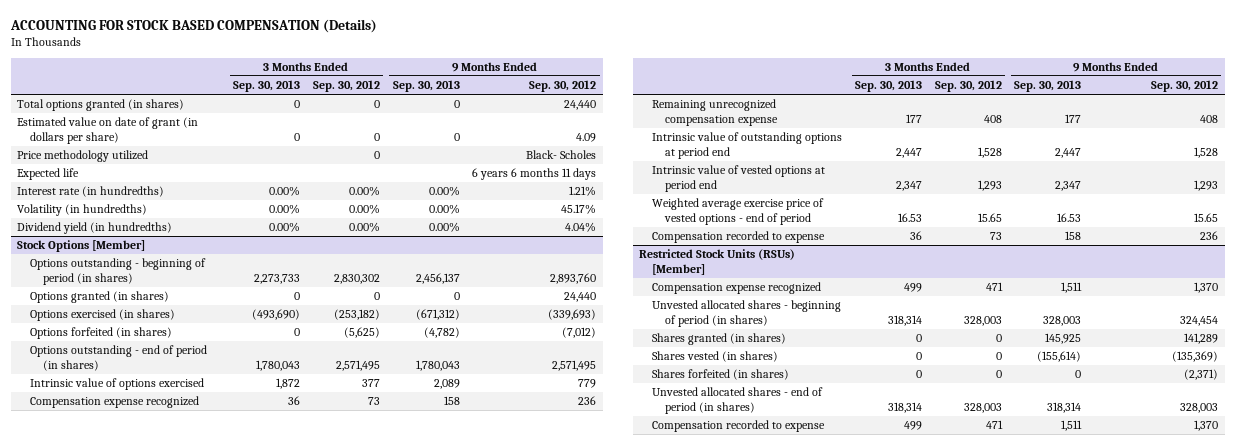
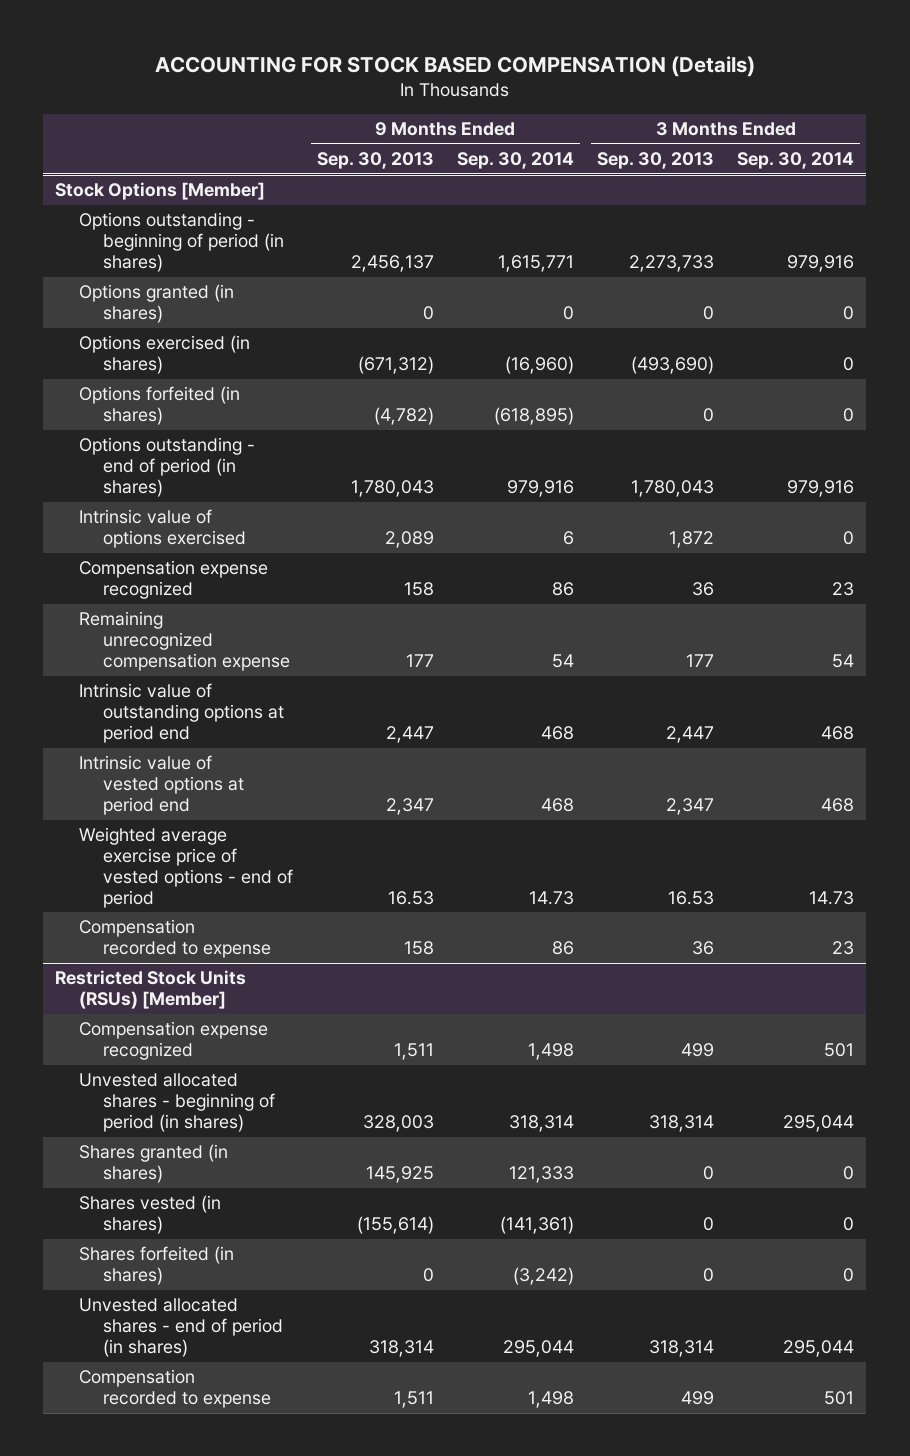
[312,80,380,93] Sep. 30, 2012 -> none
[529,80,597,93] Sep. 30, 2012 -> none
none -> [456,152,574,170] Sep. 30, 2014
none -> [737,152,855,170] Sep. 30, 2014
[17,99,185,112] Total options granted (in shares) -> none
[17,117,199,145] Estimated value on date of grant (in dollars per share) -> none
[17,150,149,163] Price methodology utilized -> none
[17,168,80,181] Expected life -> none
[17,186,165,198] Interest rate (in hundredths) -> none
[17,204,148,217] Volatility (in hundredths) -> none
[17,222,173,235] Dividend yield (in hundredths) -> none

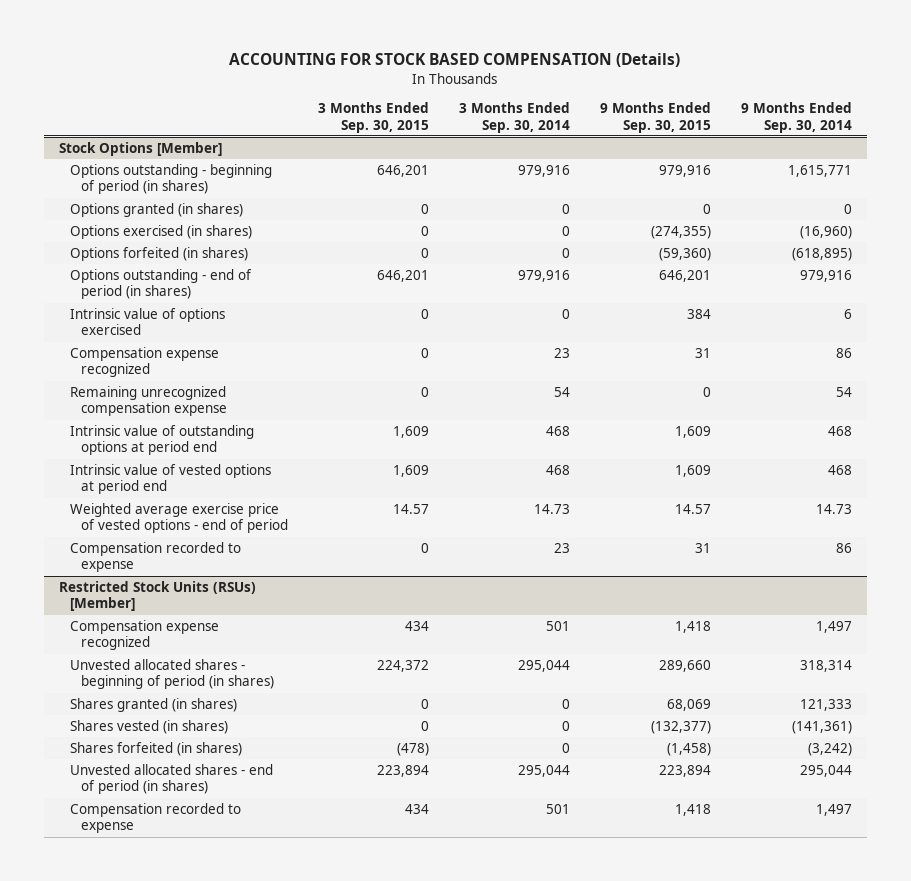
[316,152,434,170] Sep. 30, 2013 -> none
[597,152,715,170] Sep. 30, 2013 -> none
none -> [318,102,430,133] 3 Months Ended Sep. 30, 2015
none -> [599,102,711,133] 9 Months Ended Sep. 30, 2015
[527,1043,574,1061] 1,498 -> [815,620,852,633] 1,497
[527,1391,574,1409] 1,498 -> [815,803,852,816] 1,497

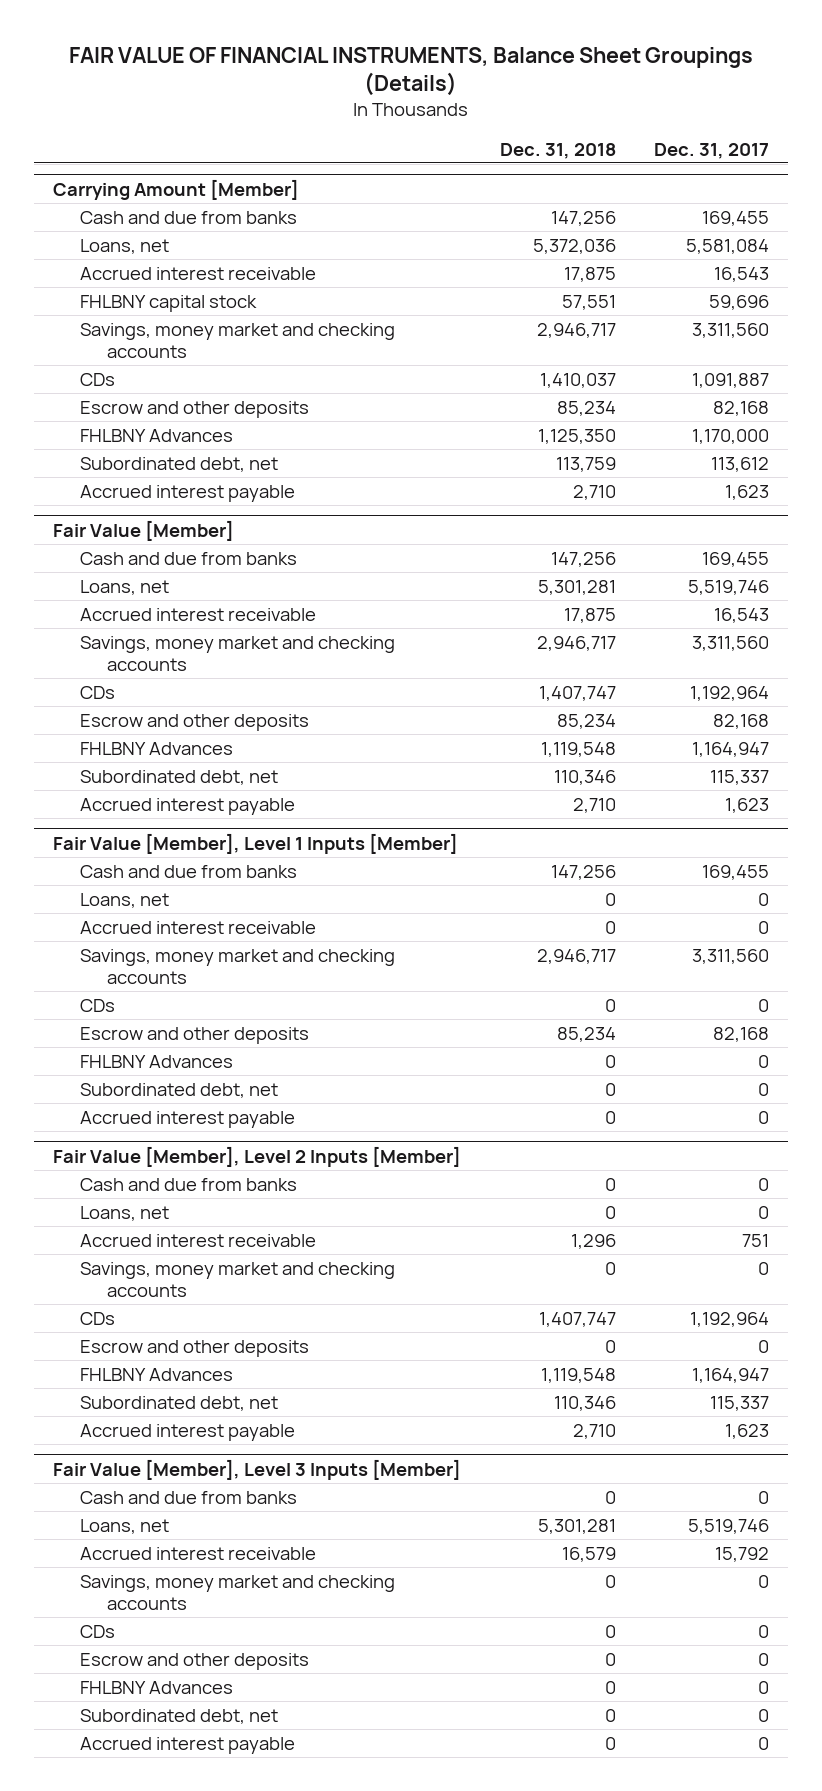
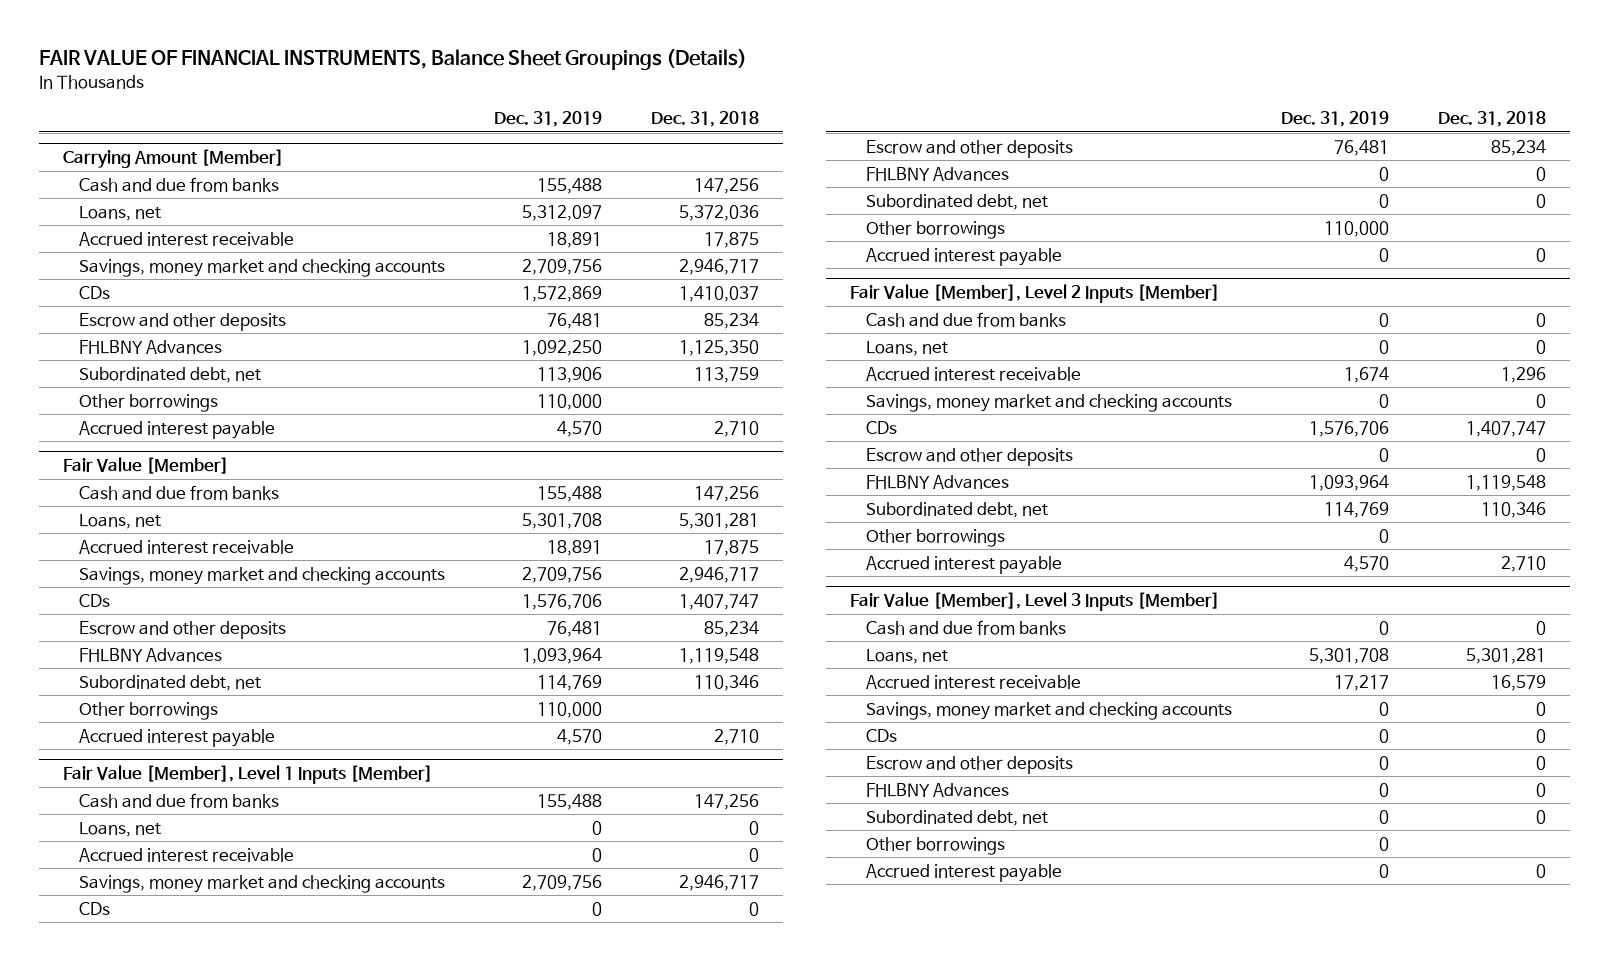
[654,142,770,159] Dec. 31, 2017 -> none
none -> [494,111,603,128] Dec. 31, 2019
[79,294,257,312] FHLBNY capital stock -> none
none -> [79,393,219,412] Other borrowings
none -> [79,701,219,720] Other borrowings
none -> [866,220,1006,239] Other borrowings
none -> [866,528,1006,547] Other borrowings
none -> [866,836,1006,855] Other borrowings

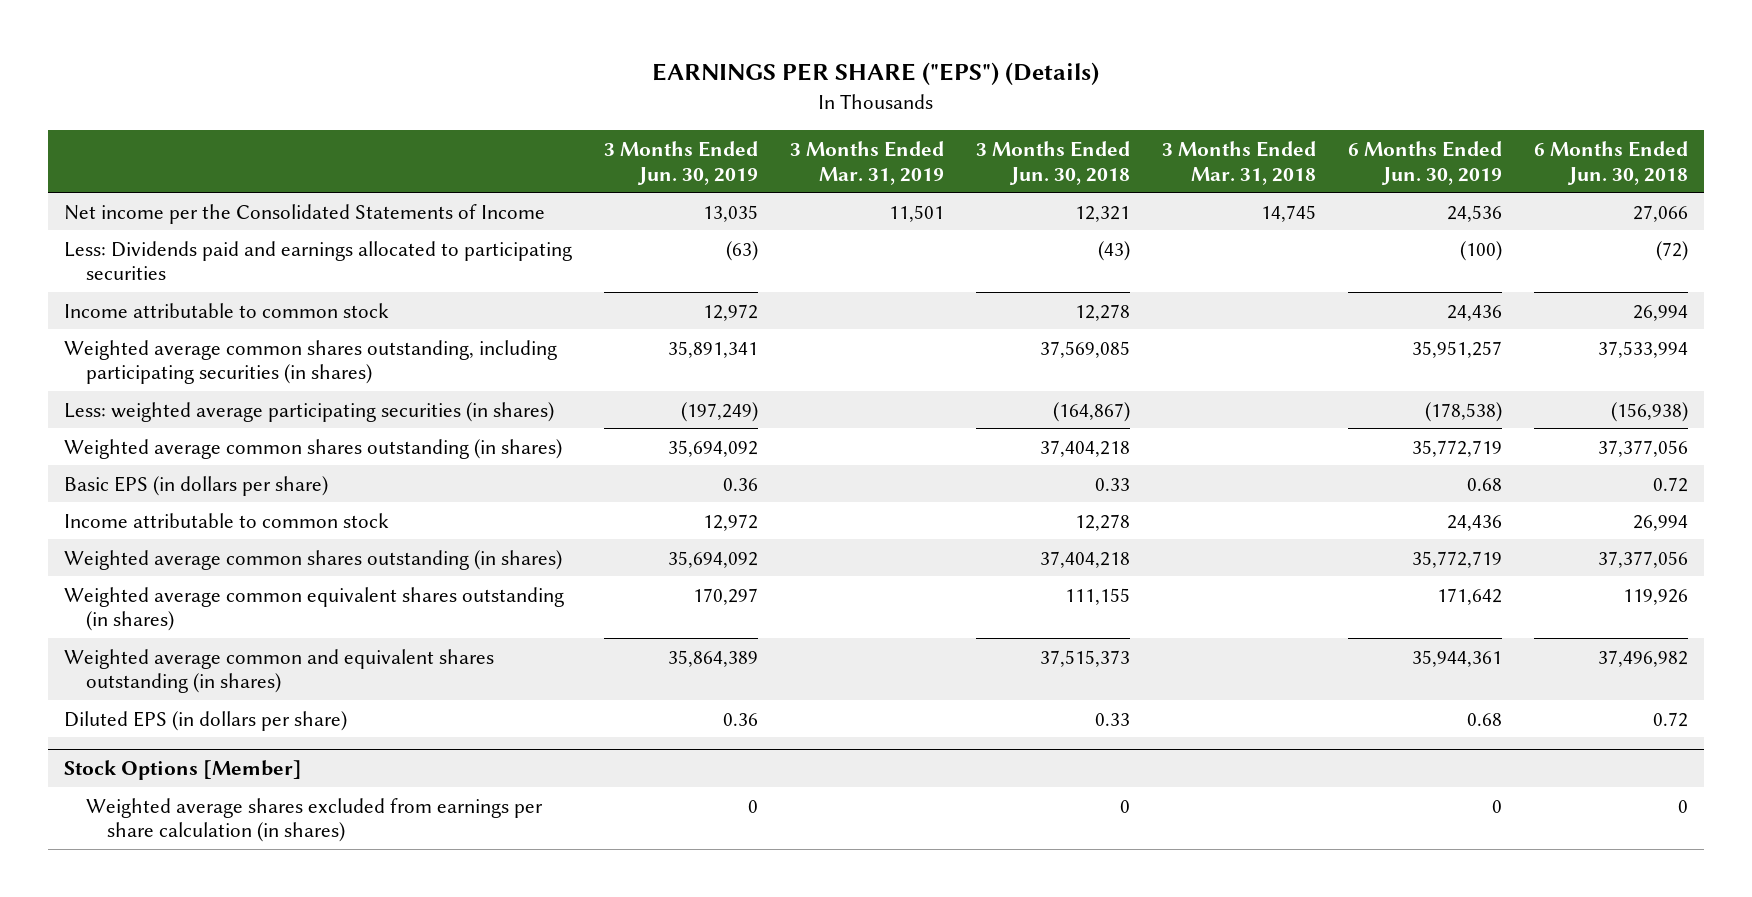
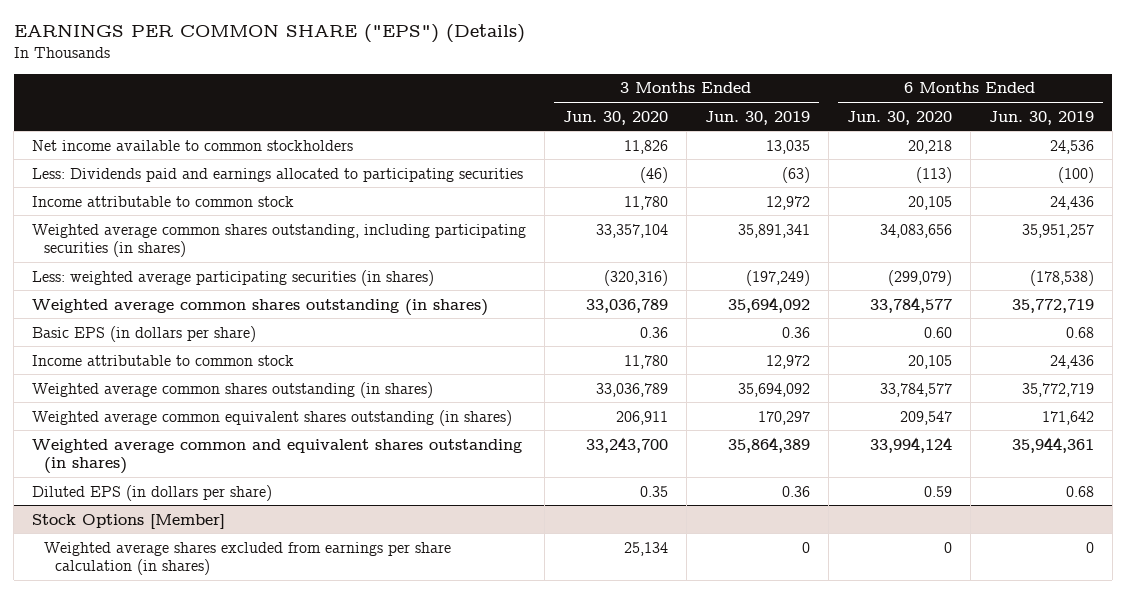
[651,62,1099,86] EARNINGS PER SHARE ("EPS") (Details) -> [13,24,525,44] EARNINGS PER COMMON SHARE ("EPS") (Details)
[789,140,944,185] 3 Months Ended Mar. 31, 2019 -> none
[975,140,1130,185] 3 Months Ended Jun. 30, 2018 -> none
[1161,140,1316,185] 3 Months Ended Mar. 31, 2018 -> none
[1534,140,1689,185] 6 Months Ended Jun. 30, 2018 -> none
none -> [562,110,668,125] Jun. 30, 2020
none -> [846,110,952,125] Jun. 30, 2020
[63,203,545,224] Net income per the Consolidated Statements of Income -> [32,139,354,151] Net income available to common stockholders

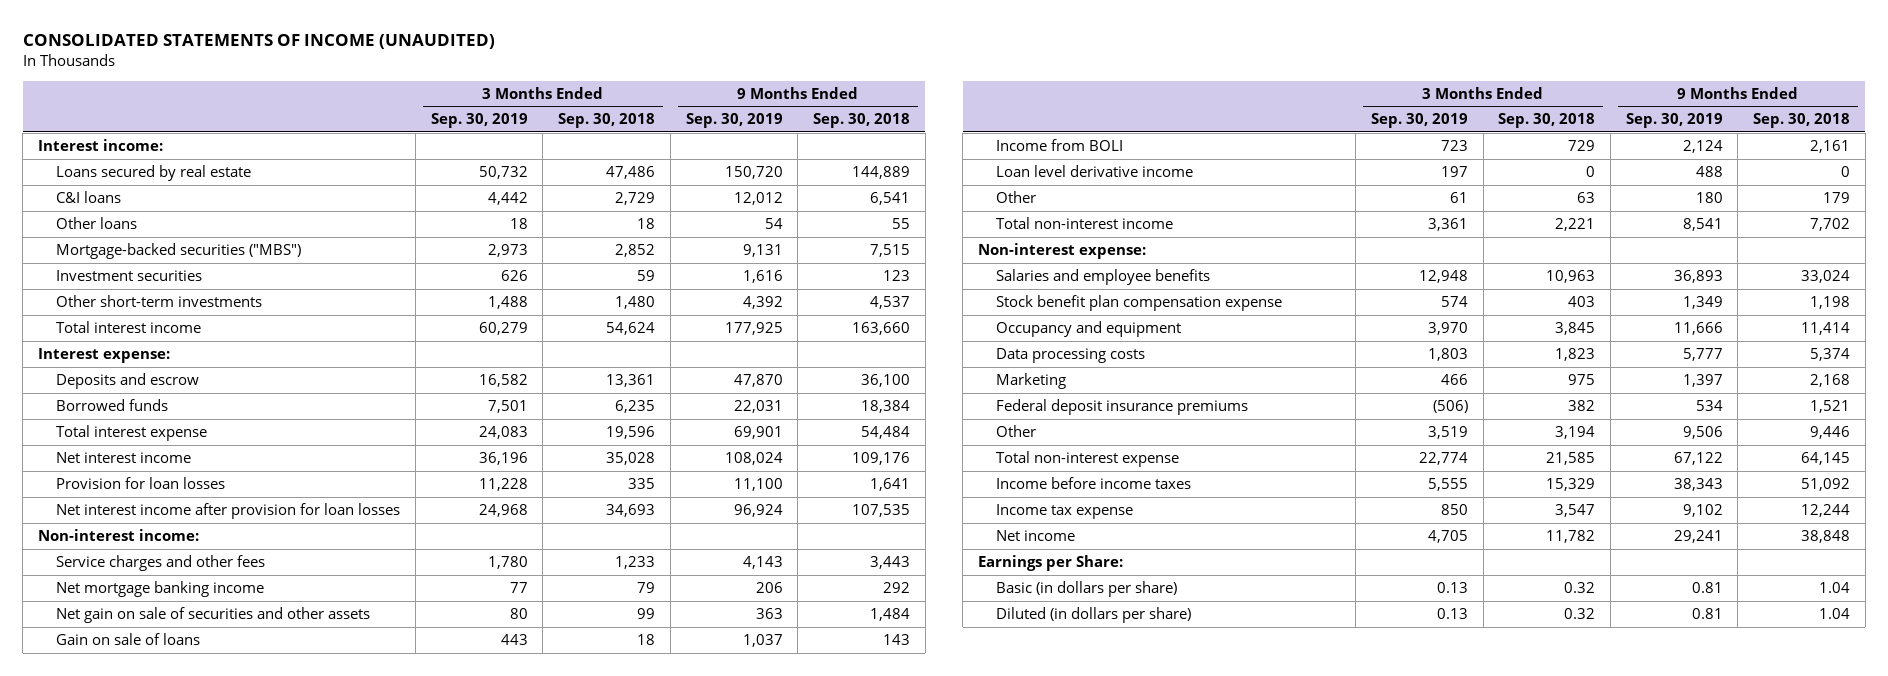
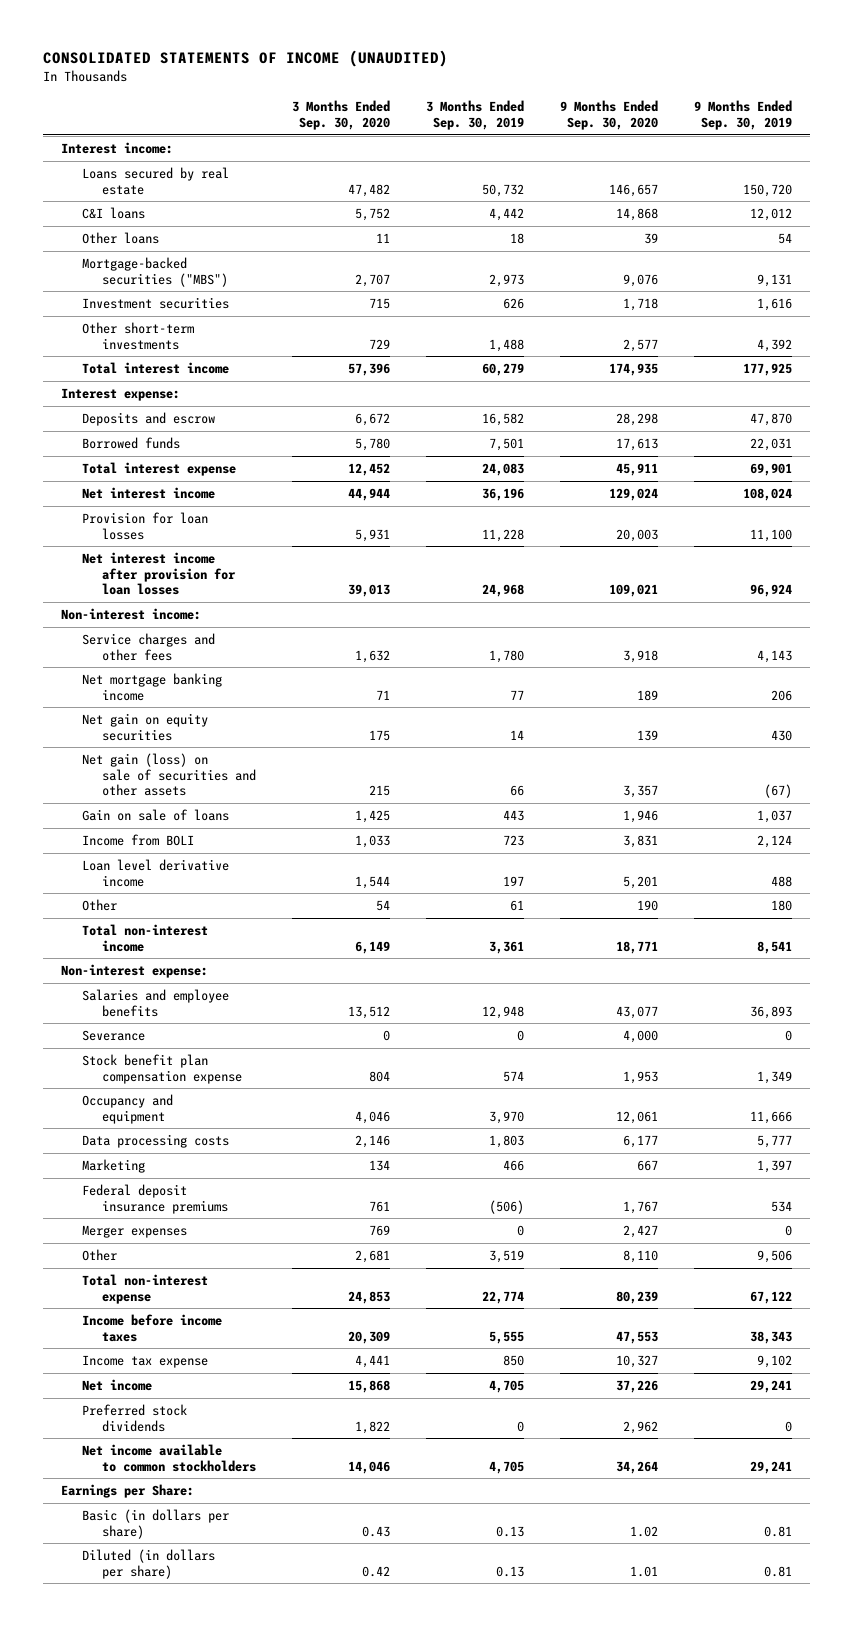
[558,113,656,129] Sep. 30, 2018 -> none
[813,113,911,129] Sep. 30, 2018 -> none
none -> [292,100,391,130] 3 Months Ended Sep. 30, 2020
none -> [560,100,659,130] 9 Months Ended Sep. 30, 2020
none -> [81,713,208,741] Net gain on equity securities
[56,607,371,624] Net gain on sale of securities and other assets -> [81,753,257,796] Net gain (loss) on sale of securities and other assets
[509,608,528,620] 80 -> [510,784,525,796] 66
[755,608,783,620] 363 -> [763,783,792,798] (67)
none -> [81,1030,145,1042] Severance
none -> [81,1225,187,1239] Merger expenses
none -> [81,1404,187,1432] Preferred stock dividends
none -> [81,1444,257,1472] Net income available to common stockholders

